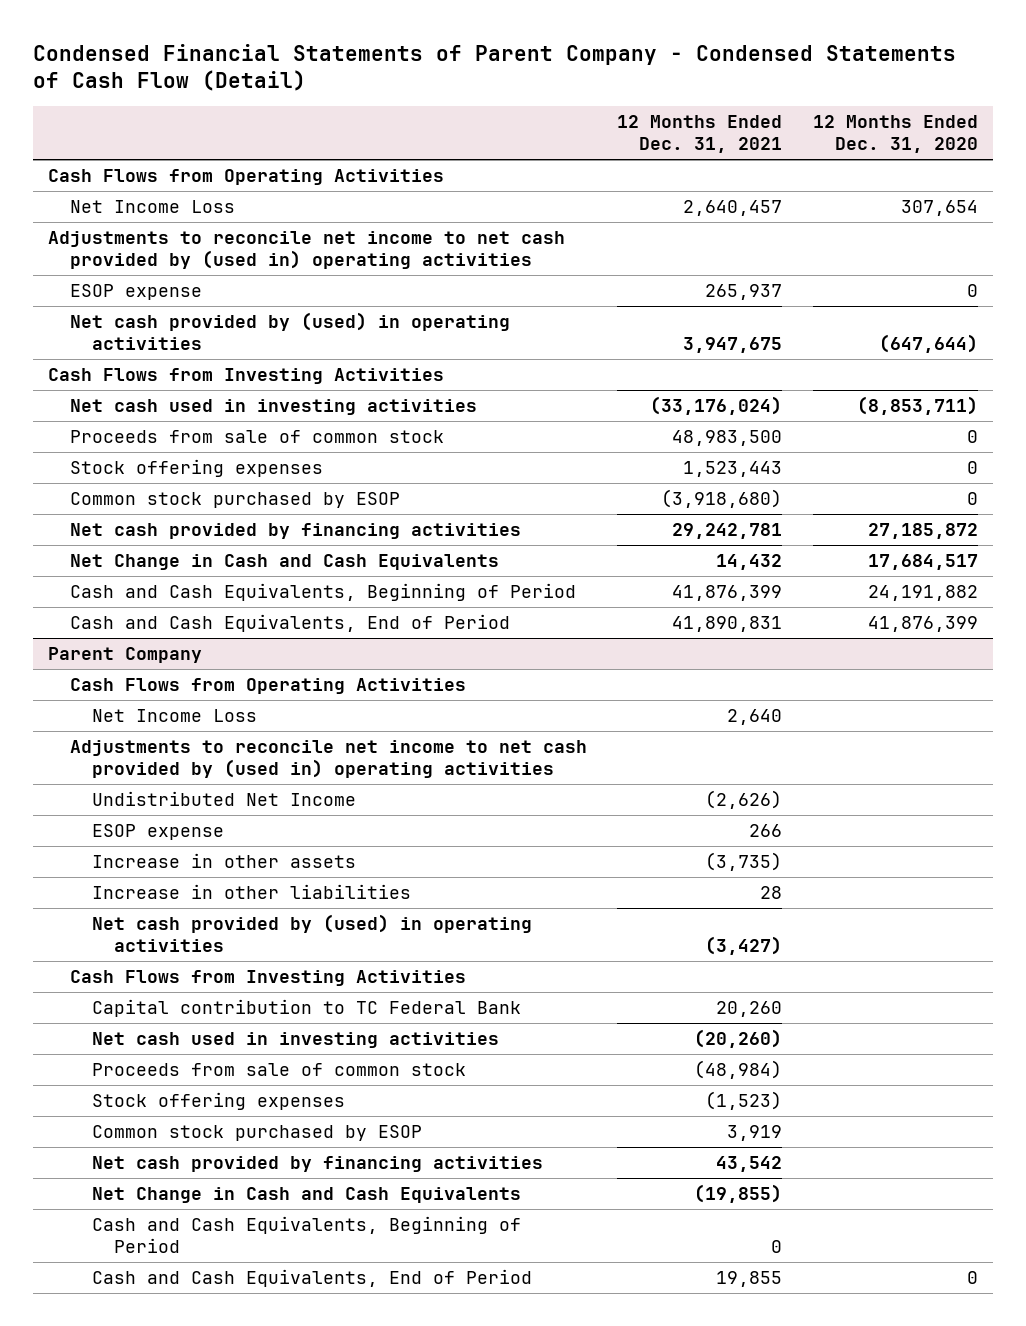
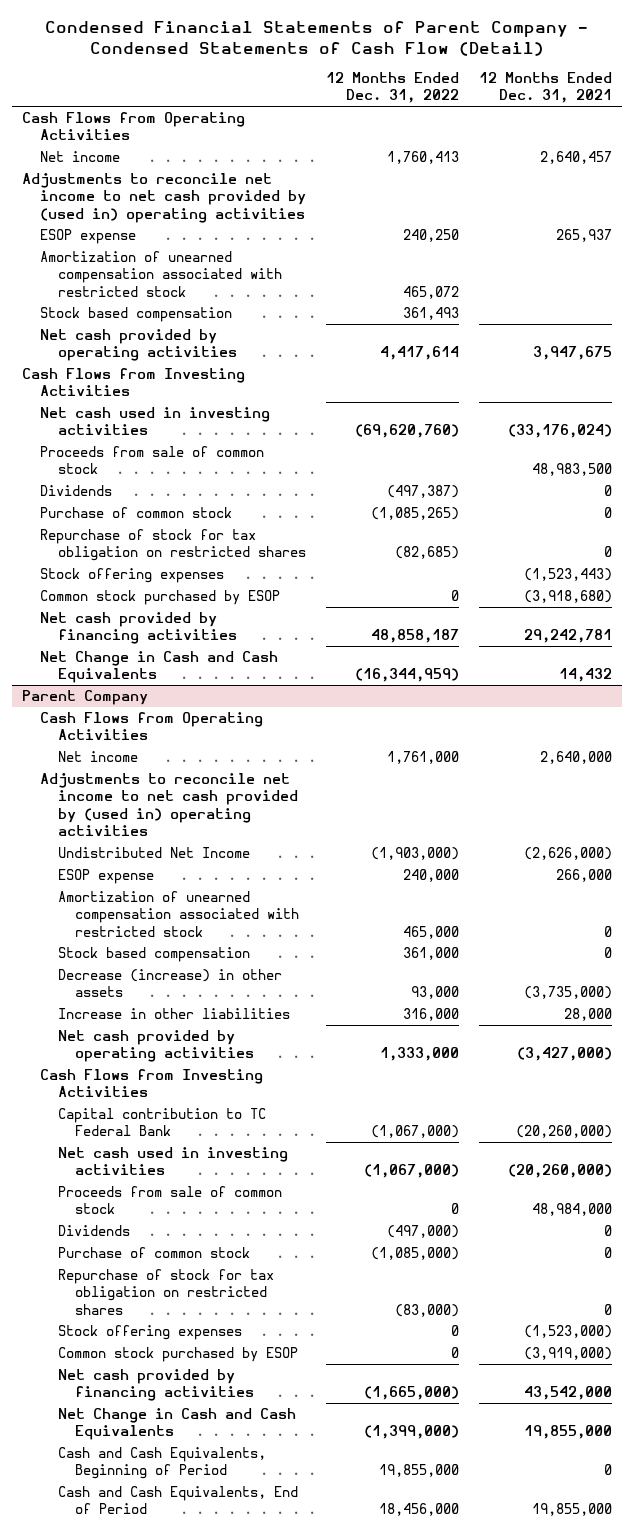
[812,115,978,154] 12 Months Ended Dec. 31, 2020 -> none
none -> [326,72,460,104] 12 Months Ended Dec. 31, 2022
[69,200,235,214] Net Income Loss -> [40,151,121,163] Net income
none -> [40,251,282,297] Amortization of unearned compensation associated with restricted stock
none -> [40,307,233,323] Stock based compensation
[69,312,510,350] Net cash provided by (used) in operating activities -> [40,329,237,362] Net cash provided by operating activities
none -> [40,485,113,497] Dividends
none -> [40,507,233,519] Purchase of common stock
none -> [40,529,306,562] Repurchase of stock for tax obligation on restricted shares
[683,461,783,478] 1,523,443 -> [524,568,613,582] (1,523,443)
[69,583,576,602] Cash and Cash Equivalents, Beginning of Period -> none
[69,614,510,633] Cash and Cash Equivalents, End of Period -> none
[91,709,257,723] Net Income Loss -> [57,751,138,763] Net income
[727,709,783,726] 2,640 -> [540,751,613,765] 2,640,000
[705,790,783,810] (2,626) -> [524,847,613,861] (2,626,000)
[749,824,783,838] 266 -> [556,869,613,883] 266,000
none -> [57,891,300,937] Amortization of unearned compensation associated with restricted stock
none -> [57,947,250,963] Stock based compensation
[91,853,356,869] Increase in other assets -> [57,969,282,998] Decrease (increase) in other assets
[705,852,783,872] (3,735) -> [524,986,613,1000] (3,735,000)
[760,886,783,900] 28 -> [564,1008,613,1022] 28,000
[91,914,532,952] Net cash provided by (used) in operating activities -> [57,1030,255,1063] Net cash provided by operating activities
[705,935,783,955] (3,427) -> [517,1047,613,1062] (3,427,000)
[716,1001,783,1018] 20,260 -> [516,1125,613,1139] (20,260,000)
[694,1029,783,1049] (20,260) -> [508,1164,613,1179] (20,260,000)
[694,1060,783,1080] (48,984) -> [532,1203,613,1217] 48,984,000
none -> [57,1225,130,1237] Dividends
none -> [57,1247,250,1259] Purchase of common stock
none -> [57,1269,274,1315] Repurchase of stock for tax obligation on restricted shares
[705,1091,783,1111] (1,523) -> [524,1325,613,1339] (1,523,000)
[727,1125,783,1142] 3,919 -> [524,1347,613,1361] (3,919,000)
[716,1156,783,1173] 43,542 -> [524,1386,613,1401] 43,542,000
[694,1184,783,1204] (19,855) -> [524,1425,613,1440] 19,855,000
[716,1271,783,1288] 19,855 -> [532,1503,613,1517] 19,855,000

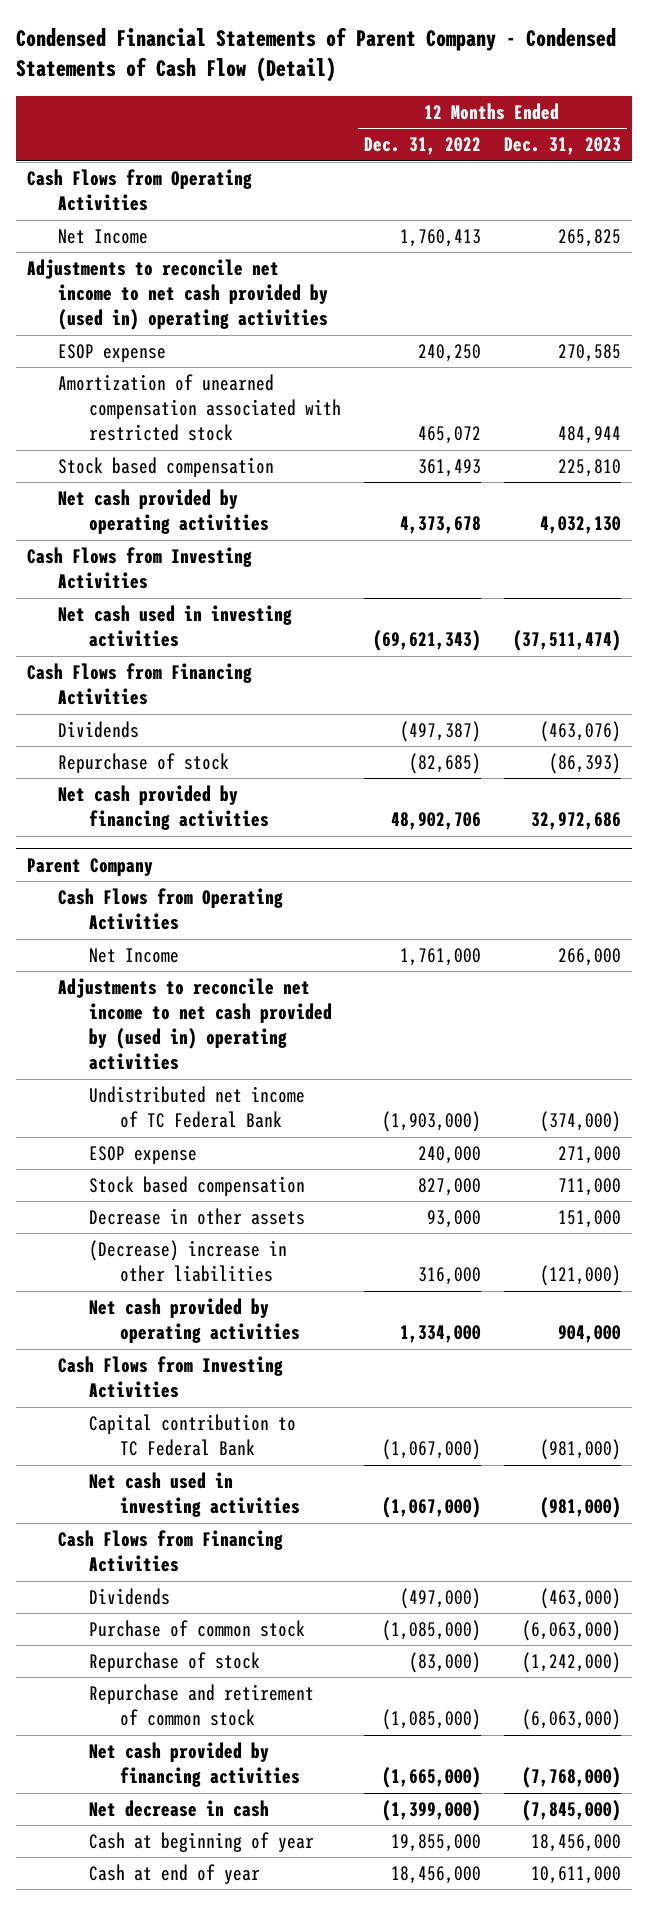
[479,72,613,104] 12 Months Ended Dec. 31, 2021 -> none
none -> [503,137,621,156] Dec. 31, 2023
[40,151,121,163] Net income -> [58,229,149,245] Net Income
[380,346,460,361] 4,417,614 -> [400,516,482,535] 4,373,678
[40,446,265,475] Proceeds from sale of common stock -> none
[355,424,460,439] (69,620,760) -> [373,630,482,652] (69,621,343)
none -> [27,663,253,706] Cash Flows from Financing Activities
[40,507,233,519] Purchase of common stock -> none
[40,568,225,584] Stock offering expenses -> none
[40,590,281,606] Common stock purchased by ESOP -> none
[40,651,279,684] Net Change in Cash and Cash Equivalents -> none
[40,529,306,562] Repurchase of stock for tax obligation on restricted shares -> [58,753,230,774] Repurchase of stock
[371,629,460,644] 48,858,187 -> [391,812,482,831] 48,902,706
[57,751,138,763] Net income -> [89,948,180,964] Net Income
[57,847,250,859] Undistributed Net Income -> [89,1086,306,1129] Undistributed net income of TC Federal Bank
[57,891,300,937] Amortization of unearned compensation associated with restricted stock -> none
[403,947,460,961] 361,000 -> [418,1178,482,1197] 827,000
[57,969,282,998] Decrease (increase) in other assets -> [89,1208,306,1226] Decrease in other assets
[57,1008,290,1020] Increase in other liabilities -> [89,1240,288,1283] (Decrease) increase in other liabilities
[380,1047,460,1062] 1,333,000 -> [400,1325,482,1344] 1,334,000
[57,1186,282,1215] Proceeds from sale of common stock -> none
none -> [58,1530,284,1573] Cash Flows from Financing Activities
[57,1325,242,1341] Stock offering expenses -> none
[57,1347,298,1363] Common stock purchased by ESOP -> none
[57,1269,274,1315] Repurchase of stock for tax obligation on restricted shares -> [89,1652,261,1673] Repurchase of stock
none -> [89,1684,315,1727] Repurchase and retirement of common stock
[57,1408,296,1441] Net Change in Cash and Cash Equivalents -> [89,1800,270,1818] Net decrease in cash
[57,1447,266,1480] Cash and Cash Equivalents, Beginning of Period -> [89,1832,315,1853] Cash at beginning of year
[57,1486,298,1515] Cash and Cash Equivalents, End of Period -> [89,1864,261,1885] Cash at end of year

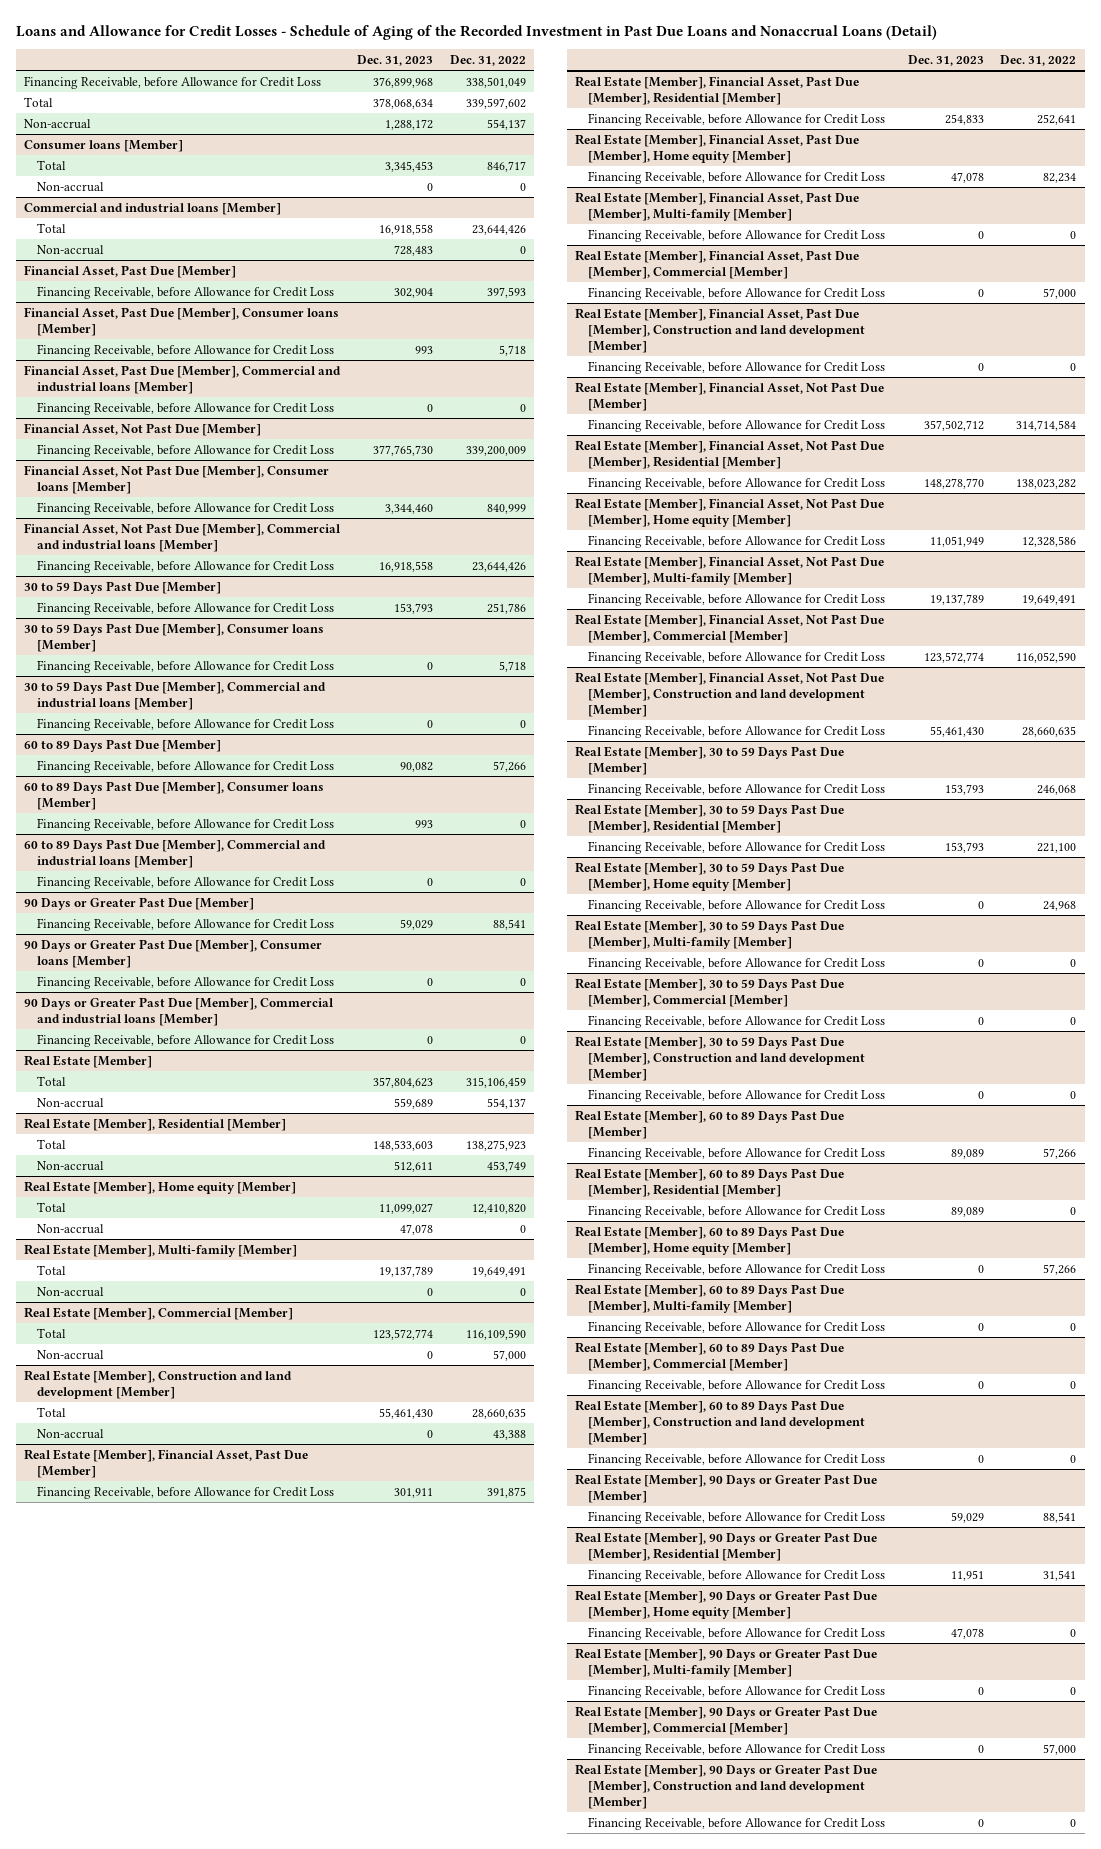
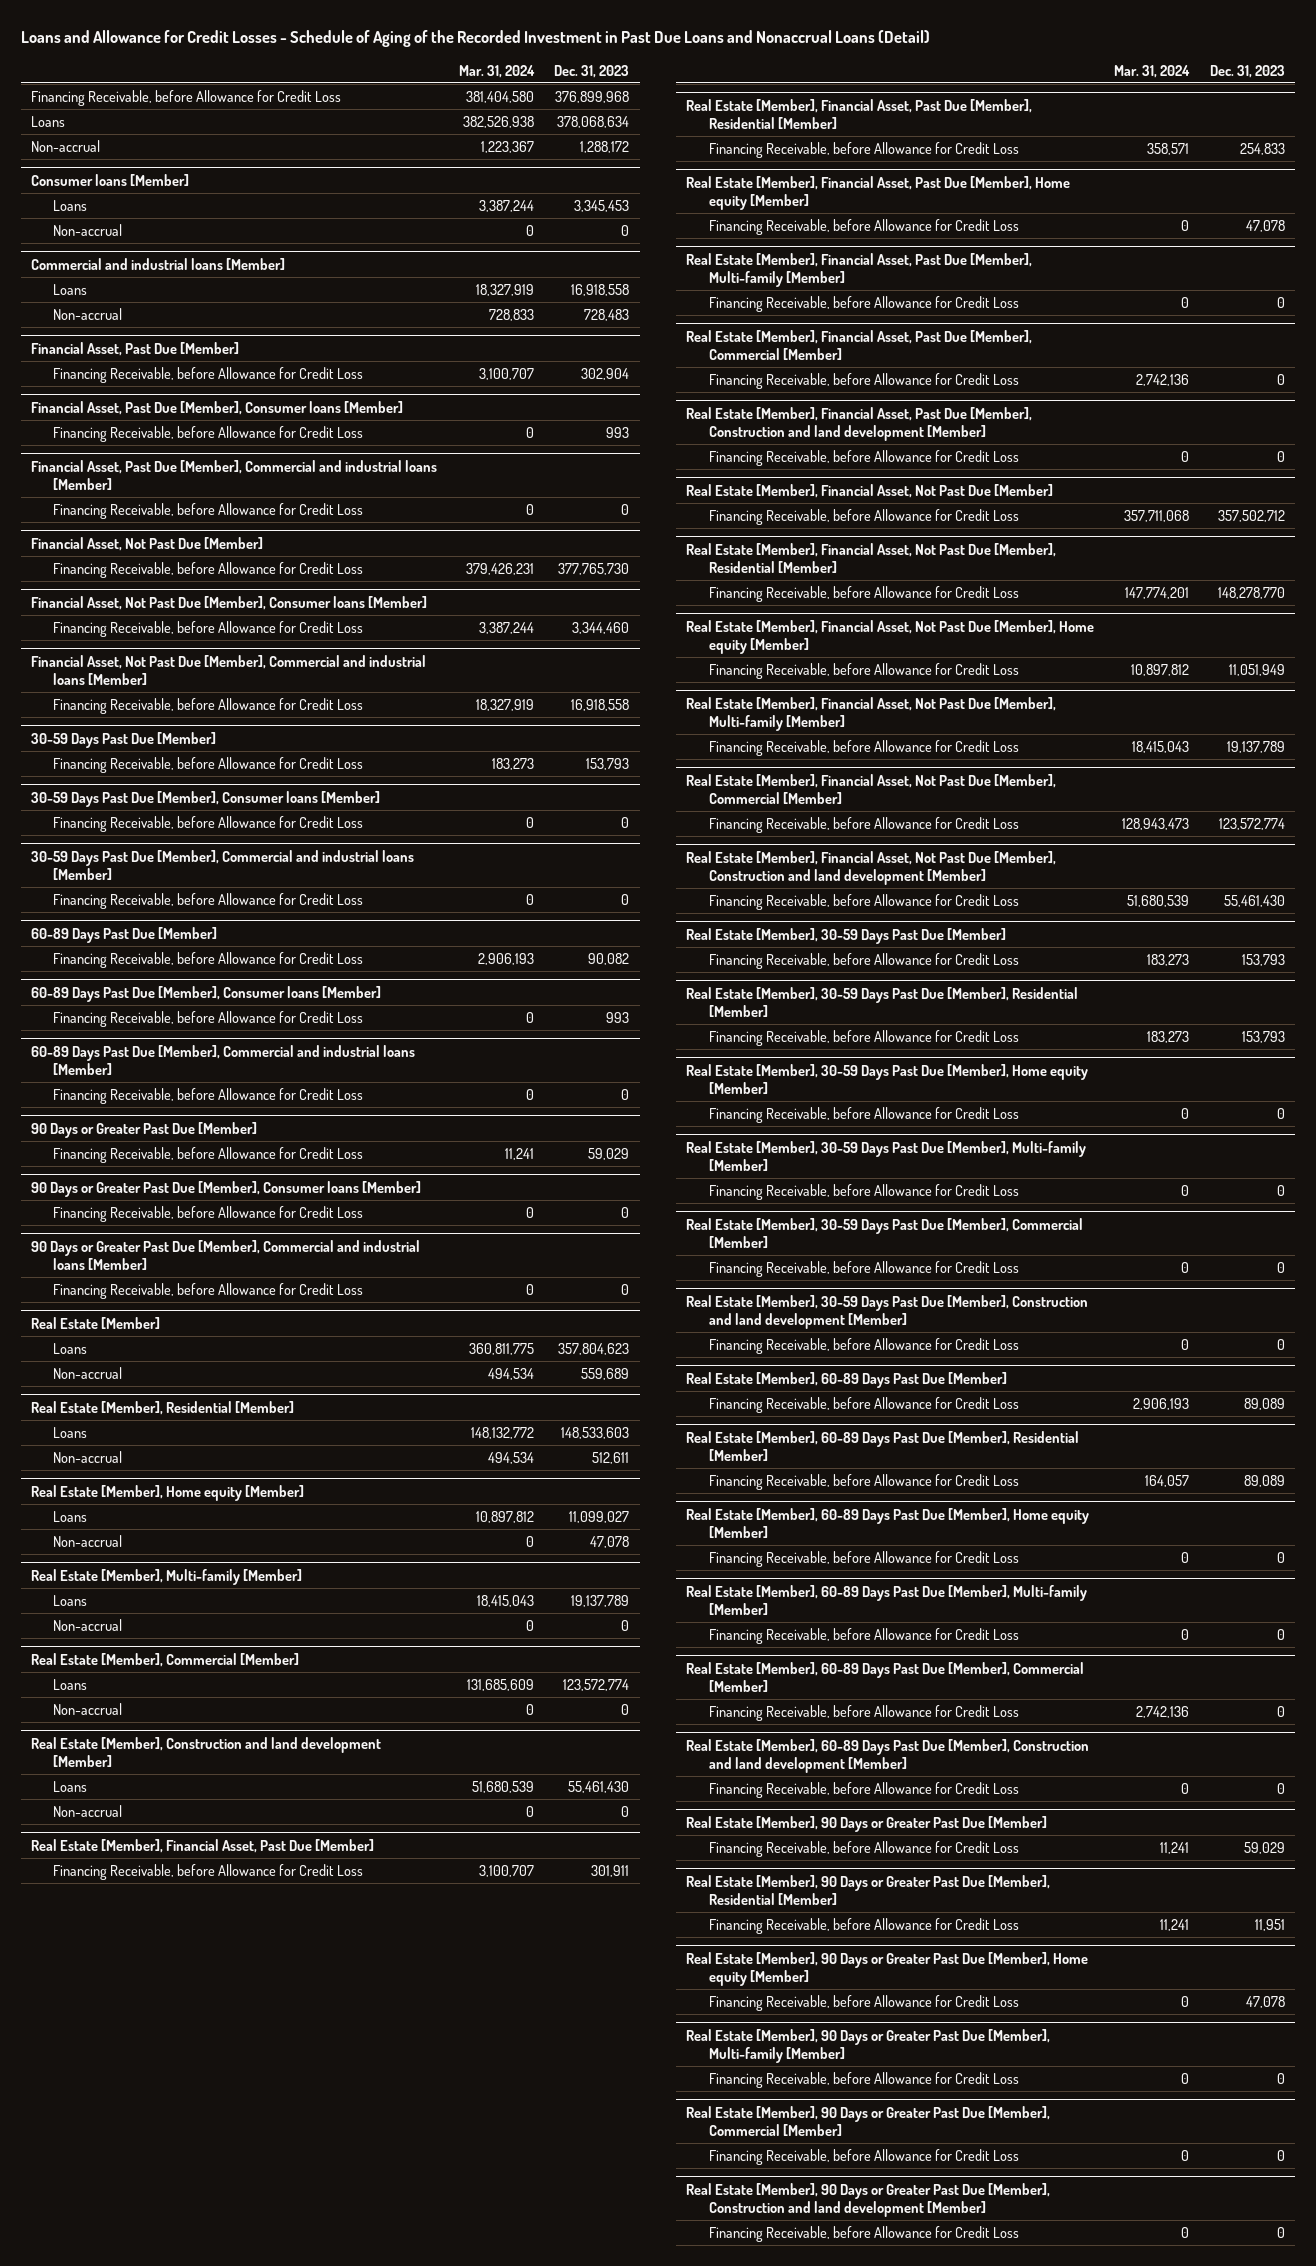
[449,55,526,67] Dec. 31, 2022 -> none
none -> [459,64,536,78] Mar. 31, 2024
[24,96,54,107] Total -> [30,115,65,127] Loans
[36,159,66,170] Total -> [53,199,88,211] Loans
[36,222,66,233] Total -> [53,283,88,295] Loans
[24,580,222,594] 30 to 59 Days Past Due [Member] -> [30,731,216,748] 30-59 Days Past Due [Member]
[24,622,325,652] 30 to 59 Days Past Due [Member], Consumer loans [Member] -> [30,790,380,807] 30-59 Days Past Due [Member], Consumer loans [Member]
[24,680,327,710] 30 to 59 Days Past Due [Member], Commercial and industrial loans [Member] -> [30,849,414,880] 30-59 Days Past Due [Member], Commercial and industrial loans [Member]
[24,738,222,752] 60 to 89 Days Past Due [Member] -> [30,926,217,943] 60-89 Days Past Due [Member]
[24,780,325,810] 60 to 89 Days Past Due [Member], Consumer loans [Member] -> [30,985,381,1002] 60-89 Days Past Due [Member], Consumer loans [Member]
[24,838,327,868] 60 to 89 Days Past Due [Member], Commercial and industrial loans [Member] -> [30,1044,415,1075] 60-89 Days Past Due [Member], Commercial and industrial loans [Member]
[36,1075,66,1086] Total -> [53,1342,88,1354] Loans
[36,1138,66,1149] Total -> [53,1426,88,1438] Loans
[36,1201,66,1212] Total -> [53,1510,88,1522] Loans
[36,1264,66,1275] Total -> [53,1594,88,1606] Loans
[36,1327,66,1338] Total -> [53,1678,88,1690] Loans
[36,1406,66,1417] Total -> [53,1780,88,1792] Loans
[574,745,844,775] Real Estate [Member], 30 to 59 Days Past Due [Member] -> [686,927,1007,944] Real Estate [Member], 30-59 Days Past Due [Member]
[574,803,844,833] Real Estate [Member], 30 to 59 Days Past Due [Member], Residential [Member] -> [686,986,1079,1017] Real Estate [Member], 30-59 Days Past Due [Member], Residential [Member]
[574,861,844,891] Real Estate [Member], 30 to 59 Days Past Due [Member], Home equity [Member] -> [686,1063,1089,1094] Real Estate [Member], 30-59 Days Past Due [Member], Home equity [Member]
[574,919,844,949] Real Estate [Member], 30 to 59 Days Past Due [Member], Multi-family [Member] -> [686,1140,1087,1171] Real Estate [Member], 30-59 Days Past Due [Member], Multi-family [Member]
[574,977,844,1007] Real Estate [Member], 30 to 59 Days Past Due [Member], Commercial [Member] -> [686,1217,1084,1248] Real Estate [Member], 30-59 Days Past Due [Member], Commercial [Member]
[574,1035,865,1081] Real Estate [Member], 30 to 59 Days Past Due [Member], Construction and land development [Member] -> [686,1294,1089,1329] Real Estate [Member], 30-59 Days Past Due [Member], Construction and land development [Member]
[574,1109,844,1139] Real Estate [Member], 60 to 89 Days Past Due [Member] -> [686,1371,1008,1388] Real Estate [Member], 60-89 Days Past Due [Member]
[574,1167,844,1197] Real Estate [Member], 60 to 89 Days Past Due [Member], Residential [Member] -> [686,1430,1080,1461] Real Estate [Member], 60-89 Days Past Due [Member], Residential [Member]
[574,1225,844,1255] Real Estate [Member], 60 to 89 Days Past Due [Member], Home equity [Member] -> [686,1507,1090,1538] Real Estate [Member], 60-89 Days Past Due [Member], Home equity [Member]
[574,1283,844,1313] Real Estate [Member], 60 to 89 Days Past Due [Member], Multi-family [Member] -> [686,1584,1088,1615] Real Estate [Member], 60-89 Days Past Due [Member], Multi-family [Member]
[574,1341,844,1371] Real Estate [Member], 60 to 89 Days Past Due [Member], Commercial [Member] -> [686,1661,1085,1692] Real Estate [Member], 60-89 Days Past Due [Member], Commercial [Member]
[574,1399,865,1445] Real Estate [Member], 60 to 89 Days Past Due [Member], Construction and land development [Member] -> [686,1738,1090,1773] Real Estate [Member], 60-89 Days Past Due [Member], Construction and land development [Member]

